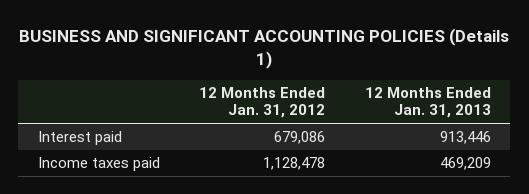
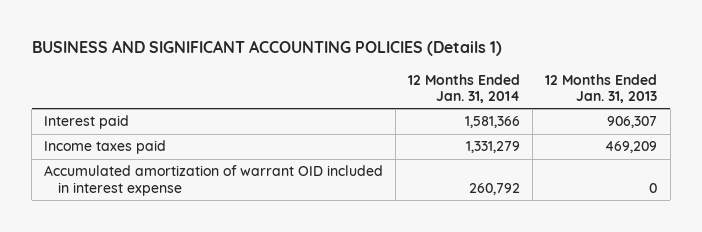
[199,87,326,119] 12 Months Ended Jan. 31, 2012 -> none
none -> [408,73,521,103] 12 Months Ended Jan. 31, 2014
[439,131,491,145] 913,446 -> [607,116,658,129] 906,307
none -> [44,165,384,196] Accumulated amortization of warrant OID included in interest expense

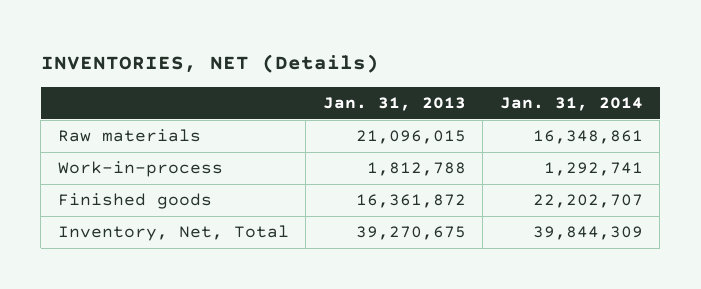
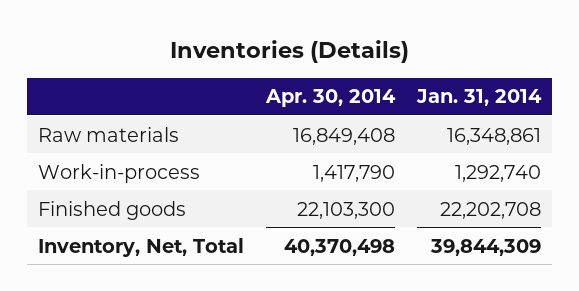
[40,53,379,73] INVENTORIES, NET (Details) -> [169,39,409,63] Inventories (Details)
[322,97,466,112] Jan. 31, 2013 -> none
none -> [265,89,397,108] Apr. 30, 2014
[543,162,643,177] 1,292,741 -> [454,164,541,182] 1,292,740
[532,194,643,209] 22,202,707 -> [439,201,541,219] 22,202,708

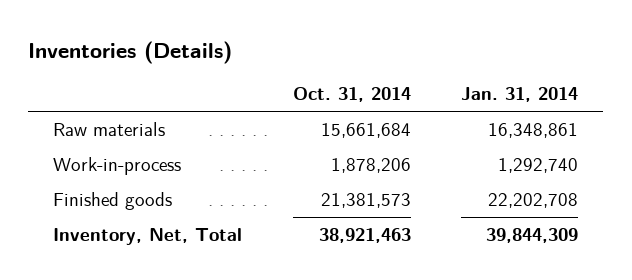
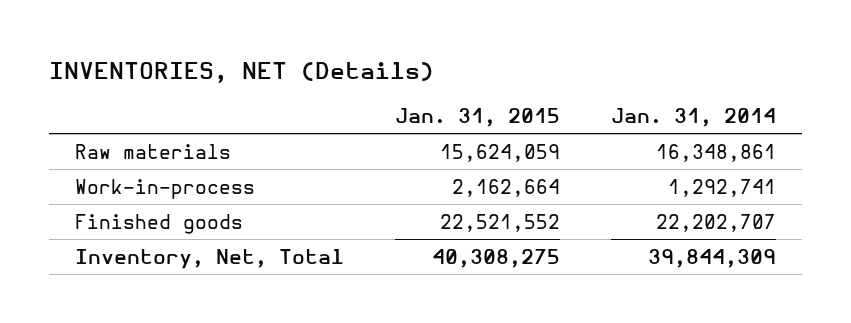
[28,40,233,64] Inventories (Details) -> [49,62,435,84] INVENTORIES, NET (Details)
[292,87,411,103] Oct. 31, 2014 -> none
none -> [395,107,561,127] Jan. 31, 2015
[498,158,579,174] 1,292,740 -> [668,178,777,197] 1,292,741
[488,193,579,209] 22,202,708 -> [656,213,777,232] 22,202,707

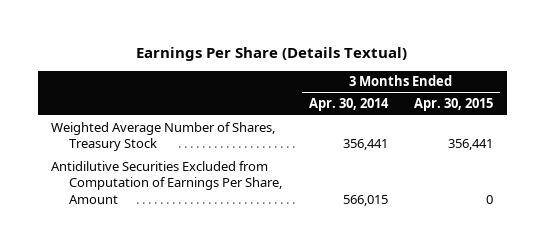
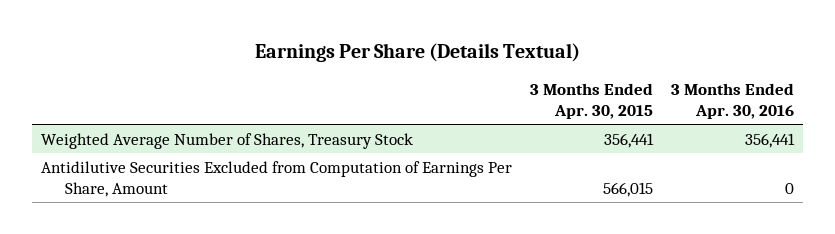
[308,98,389,112] Apr. 30, 2014 -> none
none -> [671,83,795,120] 3 Months Ended Apr. 30, 2016
[486,195,494,205] 0 -> [603,181,654,197] 566,015

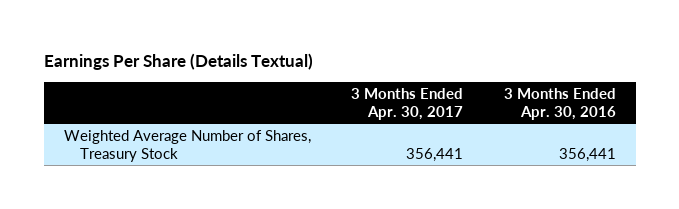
[530,83,654,120] 3 Months Ended Apr. 30, 2015 -> none
none -> [351,87,464,120] 3 Months Ended Apr. 30, 2017
[41,160,513,197] Antidilutive Securities Excluded from Computation of Earnings Per Share, Amount -> none

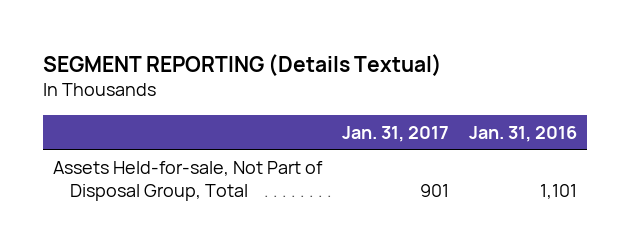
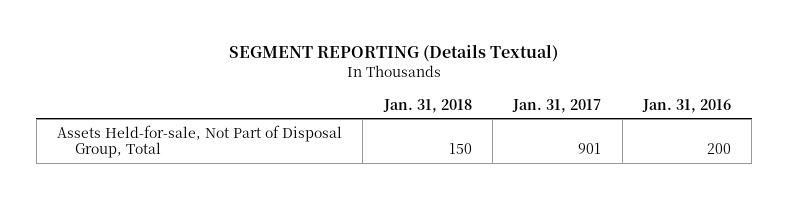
none -> [382,99,472,114] Jan. 31, 2018
[539,184,577,200] 1,101 -> [706,143,731,155] 200

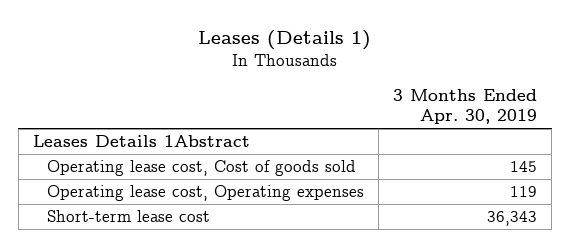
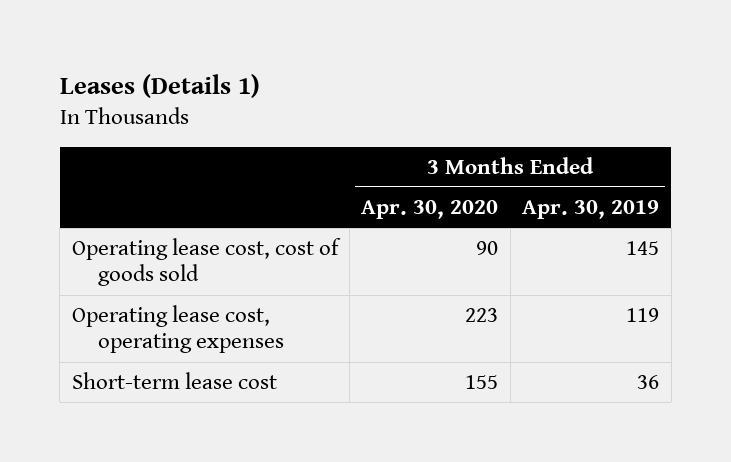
none -> [361,199,499,219] Apr. 30, 2020
[33,135,251,148] Leases Details 1Abstract -> none
[46,160,356,177] Operating lease cost, Cost of goods sold -> [71,238,341,287] Operating lease cost, cost of goods sold
[46,185,364,202] Operating lease cost, Operating expenses -> [71,305,284,354] Operating lease cost, operating expenses
[486,211,537,227] 36,343 -> [637,375,660,390] 36

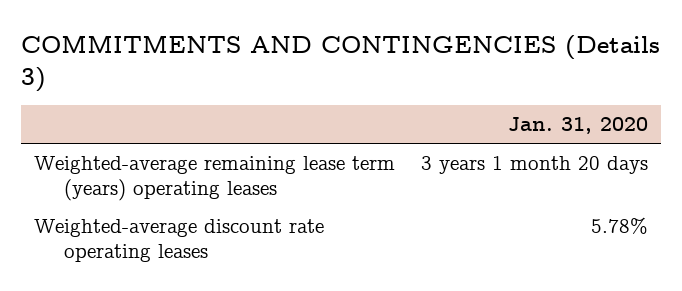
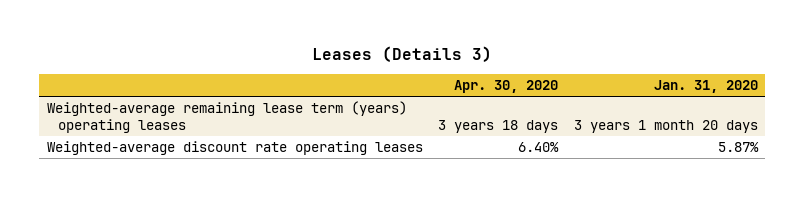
[20,34,660,92] COMMITMENTS AND CONTINGENCIES (Details 3) -> [312,46,493,63] Leases (Details 3)
none -> [454,80,559,94] Apr. 30, 2020
[590,217,648,235] 5.78% -> [717,142,759,153] 5.87%

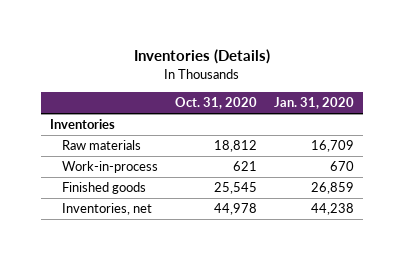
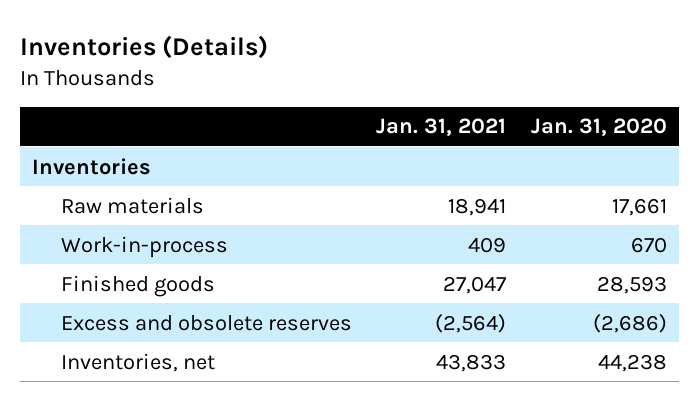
[174,97,257,110] Oct. 31, 2020 -> none
none -> [376,118,507,137] Jan. 31, 2021
[311,140,355,153] 16,709 -> [611,197,667,216] 17,661
[311,182,355,195] 26,859 -> [596,275,667,294] 28,593
none -> [60,314,352,331] Excess and obsolete reserves

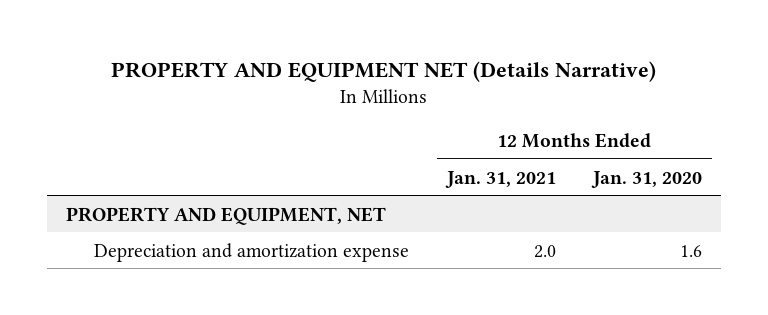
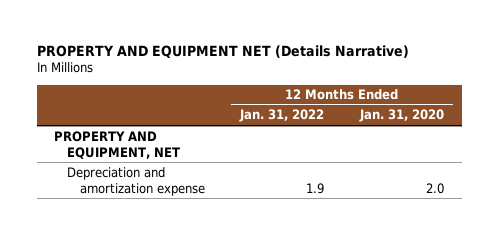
[444,170,556,188] Jan. 31, 2021 -> none
none -> [239,109,325,123] Jan. 31, 2022
[680,244,703,257] 1.6 -> [426,182,445,194] 2.0

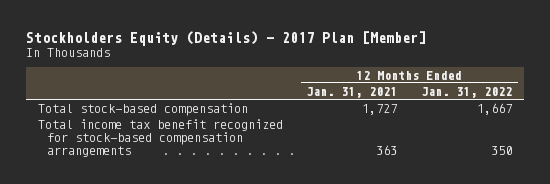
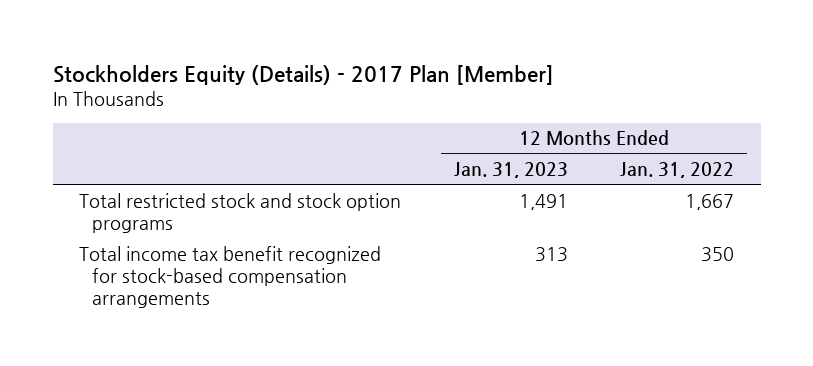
[306,86,398,98] Jan. 31, 2021 -> none
none -> [453,161,568,178] Jan. 31, 2023
[38,102,249,116] Total stock-based compensation -> [79,192,402,233] Total restricted stock and stock option programs

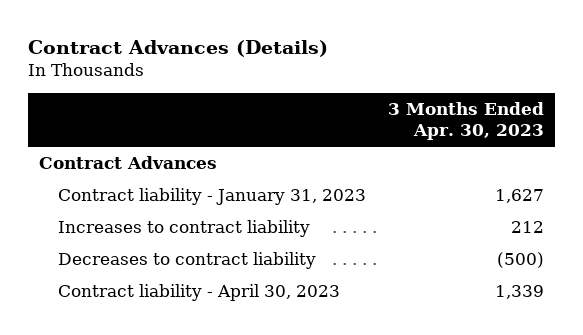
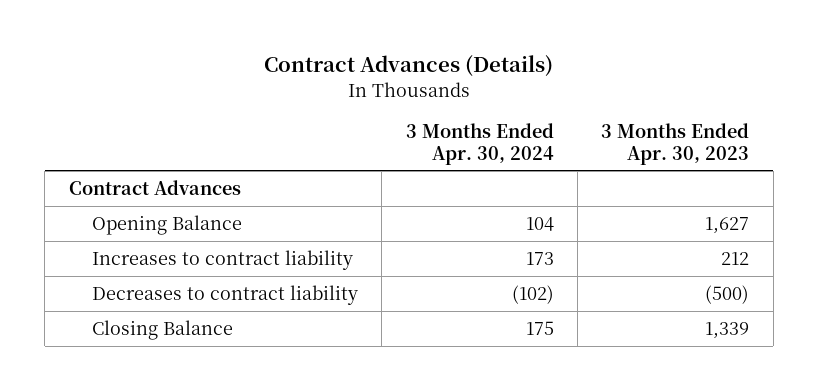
none -> [405,123,554,165] 3 Months Ended Apr. 30, 2024
[58,188,367,206] Contract liability - January 31, 2023 -> [92,214,243,235] Opening Balance
[58,284,341,302] Contract liability - April 30, 2023 -> [92,319,234,340] Closing Balance

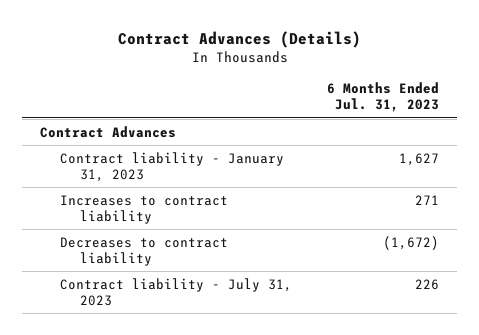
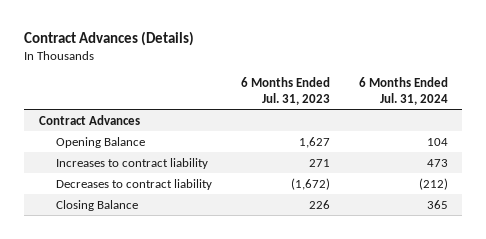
none -> [358,77,448,105] 6 Months Ended Jul. 31, 2024
[60,151,285,182] Contract liability - January 31, 2023 -> [55,136,145,148] Opening Balance
[60,277,293,306] Contract liability - July 31, 2023 -> [55,199,138,211] Closing Balance

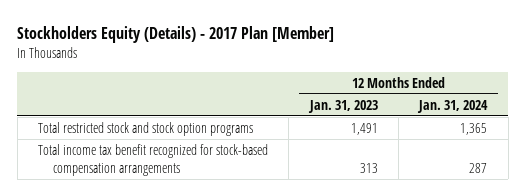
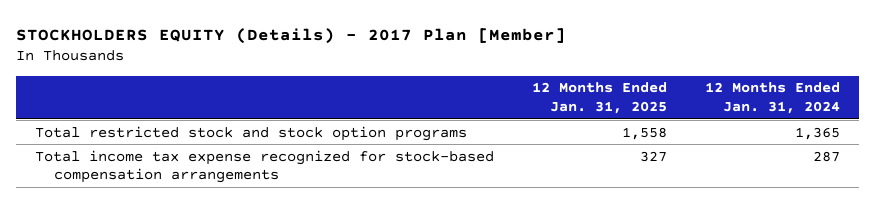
[17,25,335,43] Stockholders Equity (Details) - 2017 Plan [Member] -> [15,27,566,44] STOCKHOLDERS EQUITY (Details) - 2017 Plan [Member]
[307,99,378,113] Jan. 31, 2023 -> none
none -> [531,82,667,114] 12 Months Ended Jan. 31, 2025
[37,144,268,176] Total income tax benefit recognized for stock-based compensation arrangements -> [34,149,494,184] Total income tax expense recognized for stock-based compensation arrangements

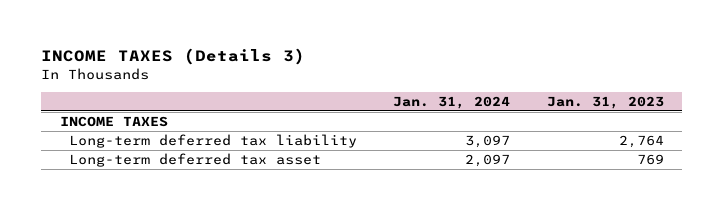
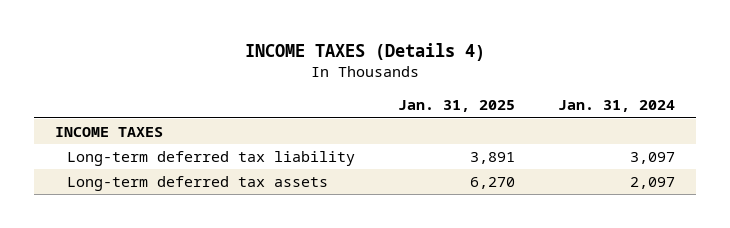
[41,48,306,66] INCOME TAXES (Details 3) -> [245,43,486,62] INCOME TAXES (Details 4)
[547,95,665,109] Jan. 31, 2023 -> none
none -> [397,100,515,113] Jan. 31, 2025
[68,153,321,168] Long-term deferred tax asset -> [66,176,328,192] Long-term deferred tax assets

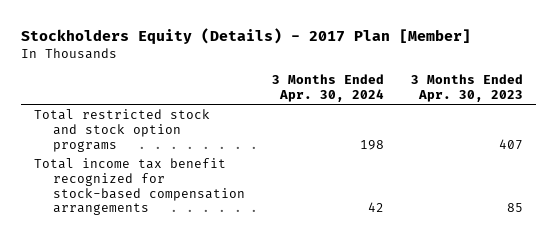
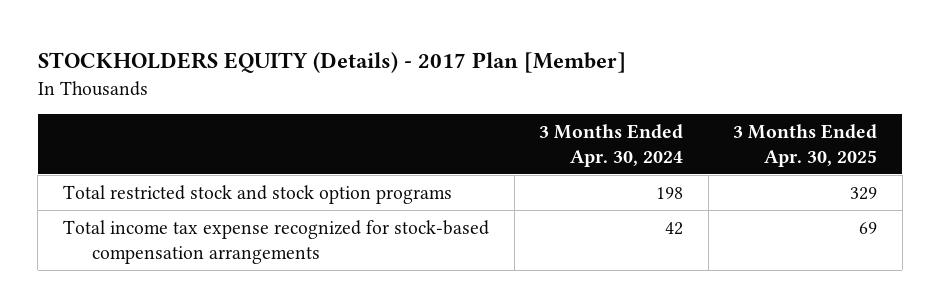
[20,27,471,44] Stockholders Equity (Details) - 2017 Plan [Member] -> [37,52,626,74] STOCKHOLDERS EQUITY (Details) - 2017 Plan [Member]
[410,74,523,103] 3 Months Ended Apr. 30, 2023 -> none
none -> [733,123,878,167] 3 Months Ended Apr. 30, 2025
[34,158,245,216] Total income tax benefit recognized for stock-based compensation arrangements -> [62,219,489,264] Total income tax expense recognized for stock-based compensation arrangements

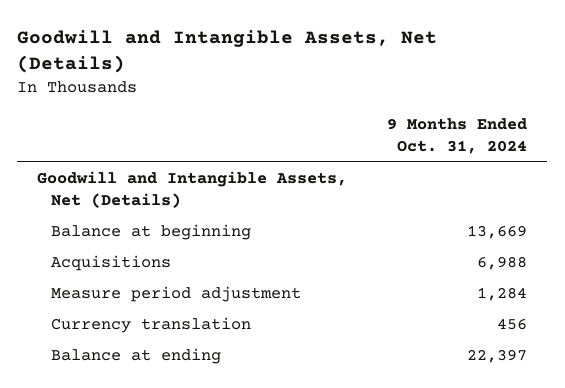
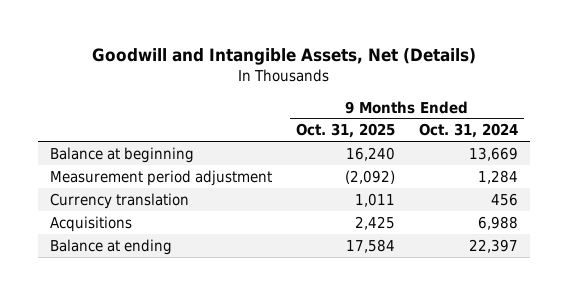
none -> [295,123,395,139] Oct. 31, 2025
[37,171,348,209] Goodwill and Intangible Assets, Net (Details) -> none
[51,286,302,303] Measure period adjustment -> [49,169,272,186] Measurement period adjustment
[51,255,172,272] Acquisitions -> [49,215,132,232] Acquisitions

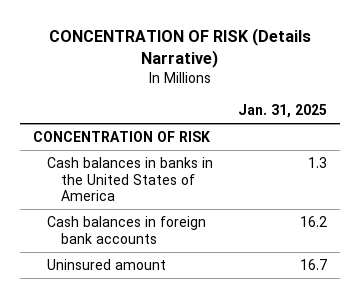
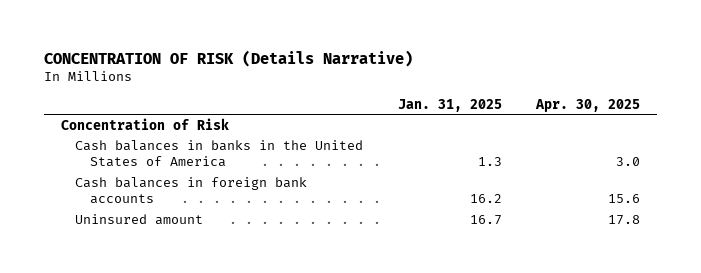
none -> [534,99,640,113] Apr. 30, 2025
[33,131,212,143] CONCENTRATION OF RISK -> [60,117,229,130] Concentration of Risk

